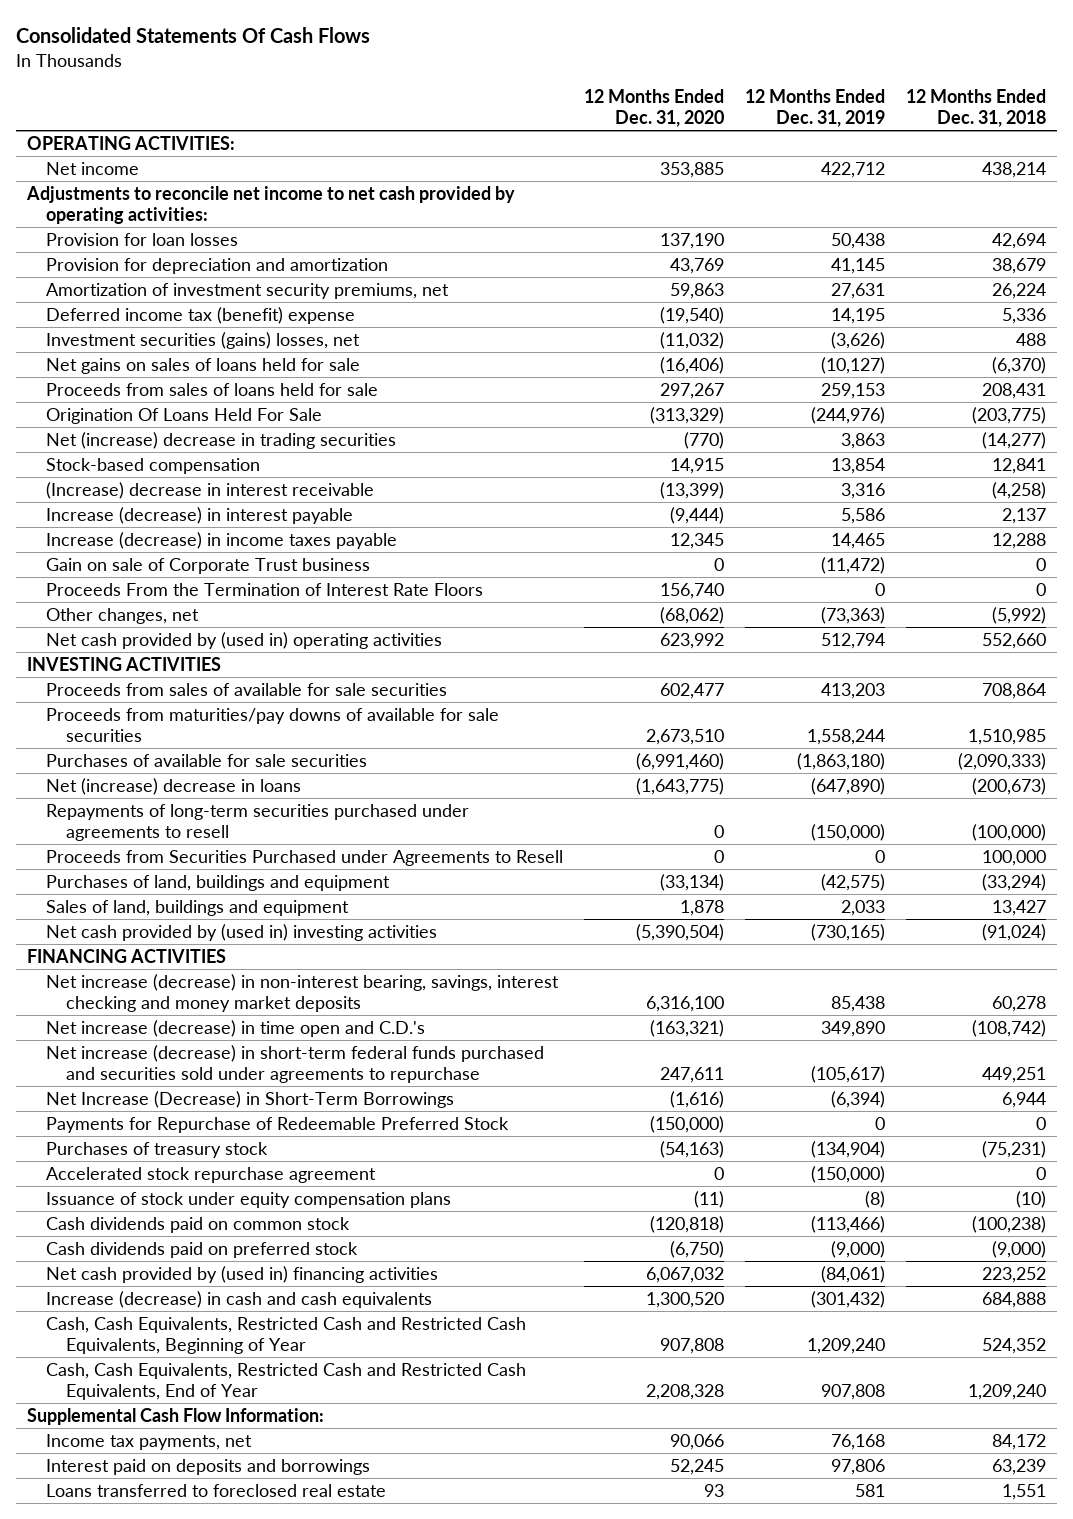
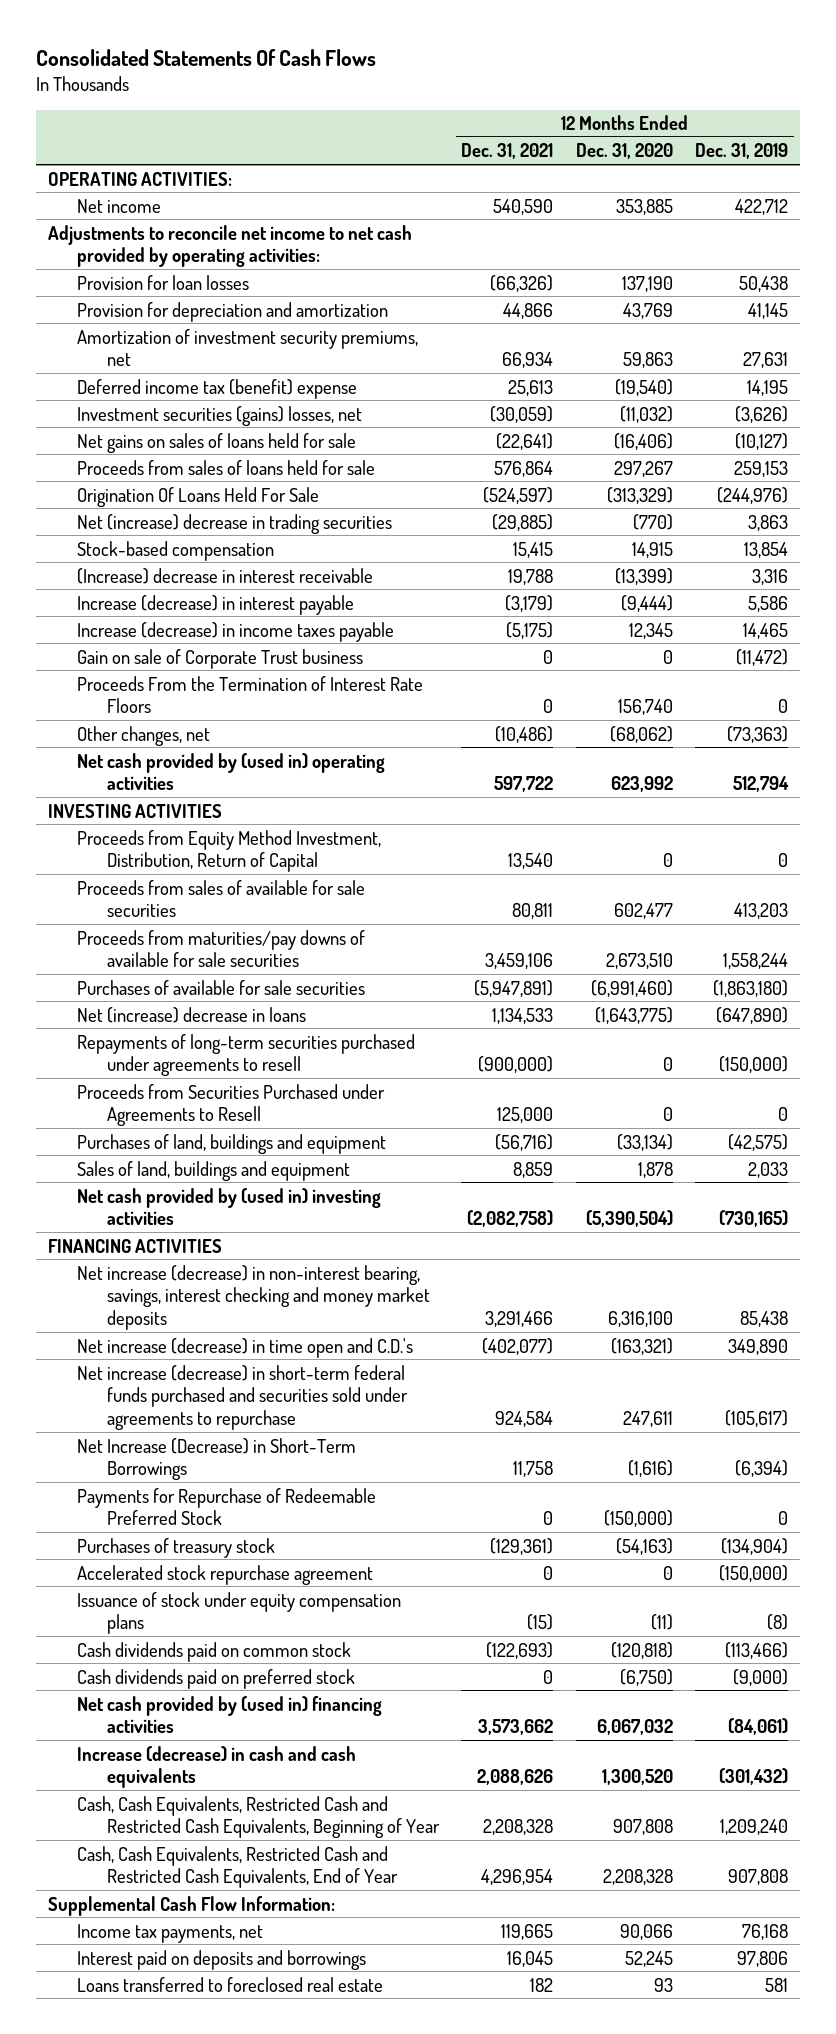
[906,89,1047,127] 12 Months Ended Dec. 31, 2018 -> none
none -> [461,143,554,160] Dec. 31, 2021
none -> [77,829,382,873] Proceeds from Equity Method Investment, Distribution, Return of Capital

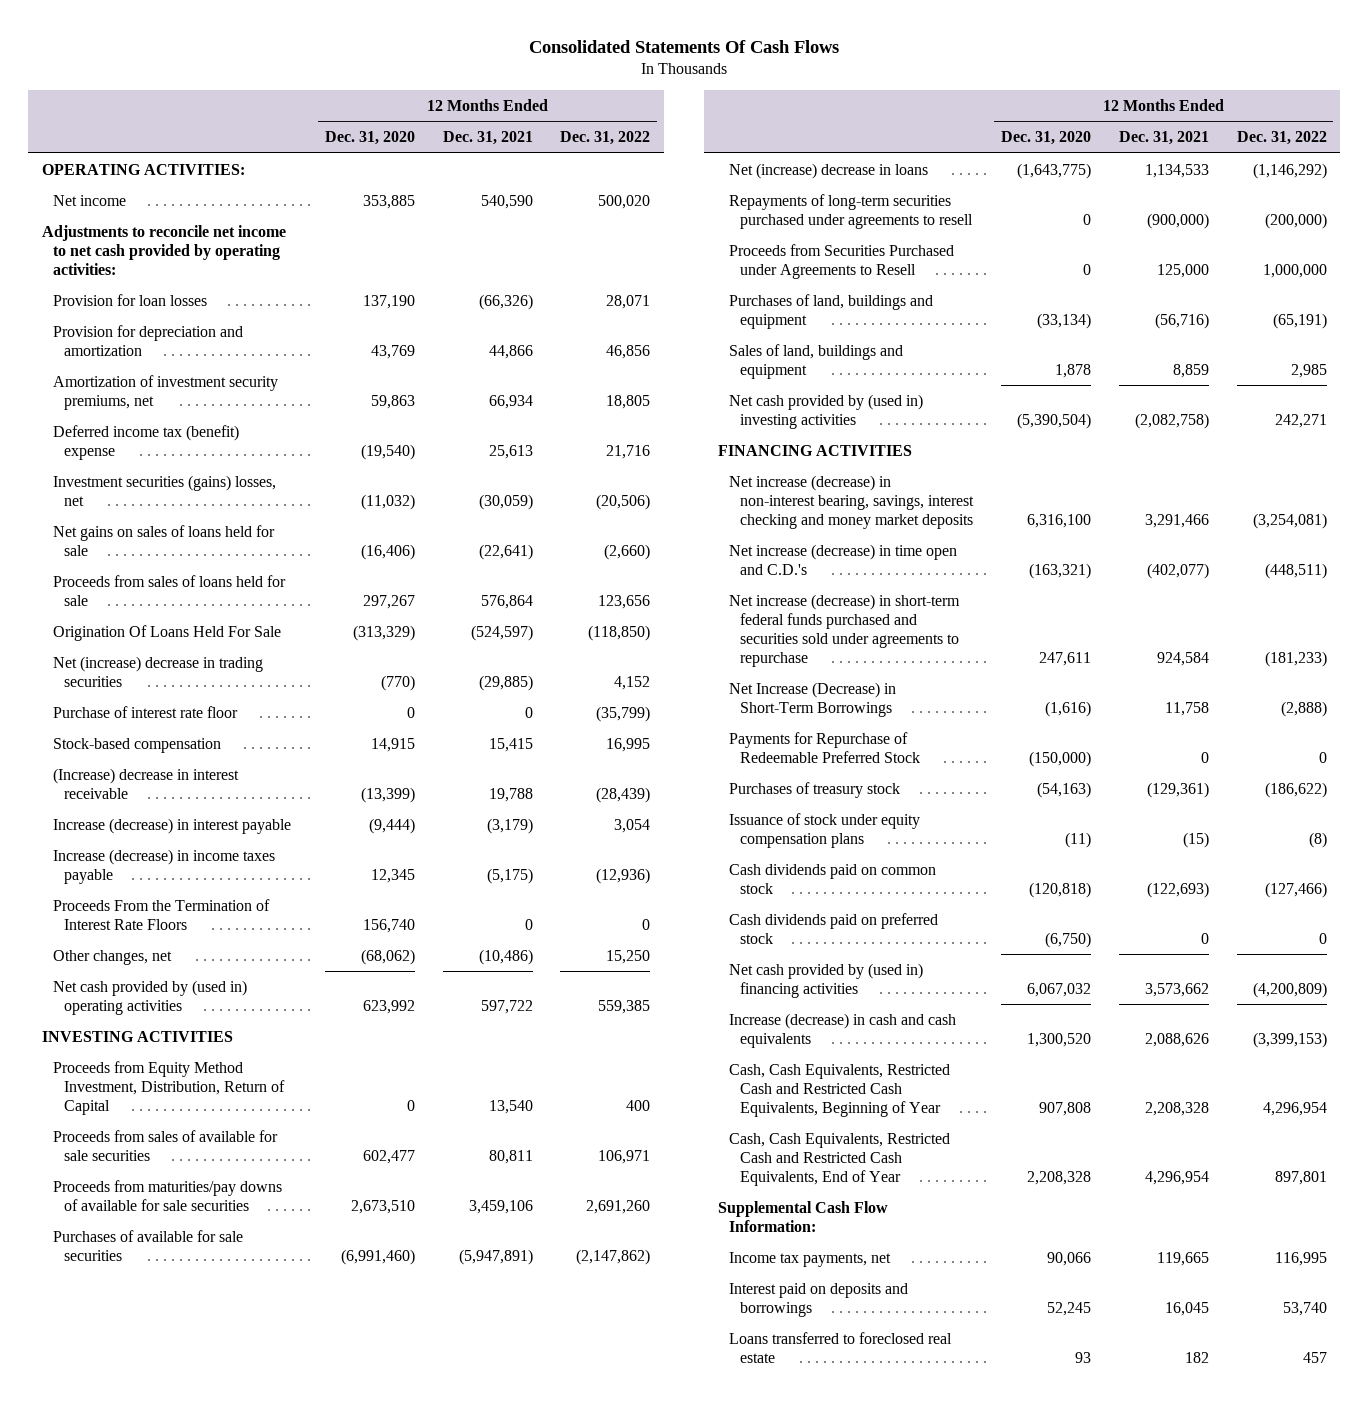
[695,143,789,160] Dec. 31, 2019 -> none
none -> [560,131,651,146] Dec. 31, 2022
none -> [53,705,239,718] Purchase of interest rate floor
[77,648,364,669] Gain on sale of Corporate Trust business -> none
[77,1564,374,1585] Accelerated stock repurchase agreement -> none

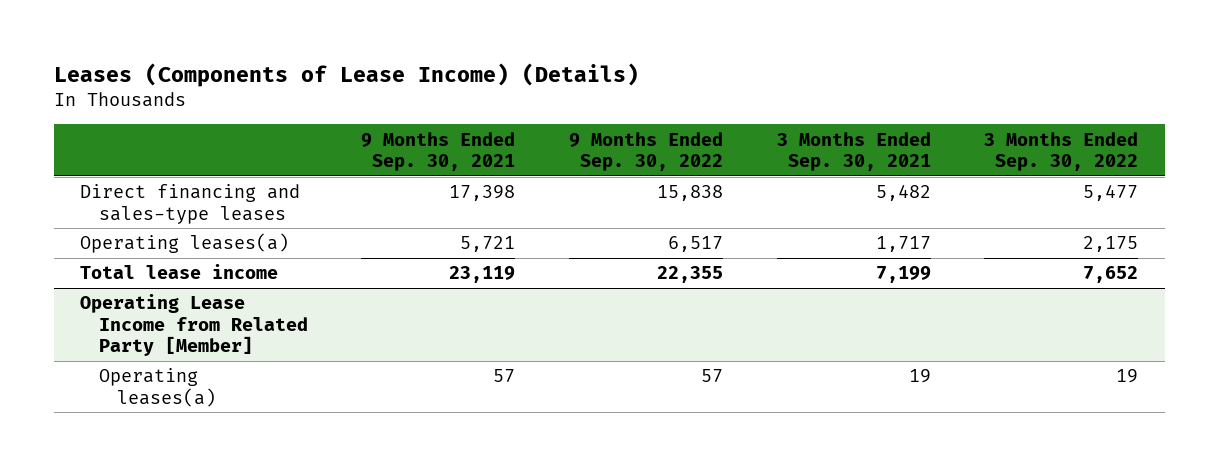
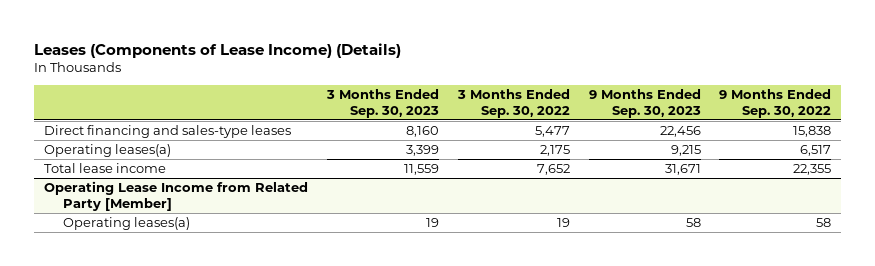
[361,131,516,172] 9 Months Ended Sep. 30, 2021 -> none
[776,131,931,172] 3 Months Ended Sep. 30, 2021 -> none
none -> [325,89,439,118] 3 Months Ended Sep. 30, 2023
none -> [588,89,701,118] 9 Months Ended Sep. 30, 2023
[700,369,723,383] 57 -> [816,218,832,228] 58

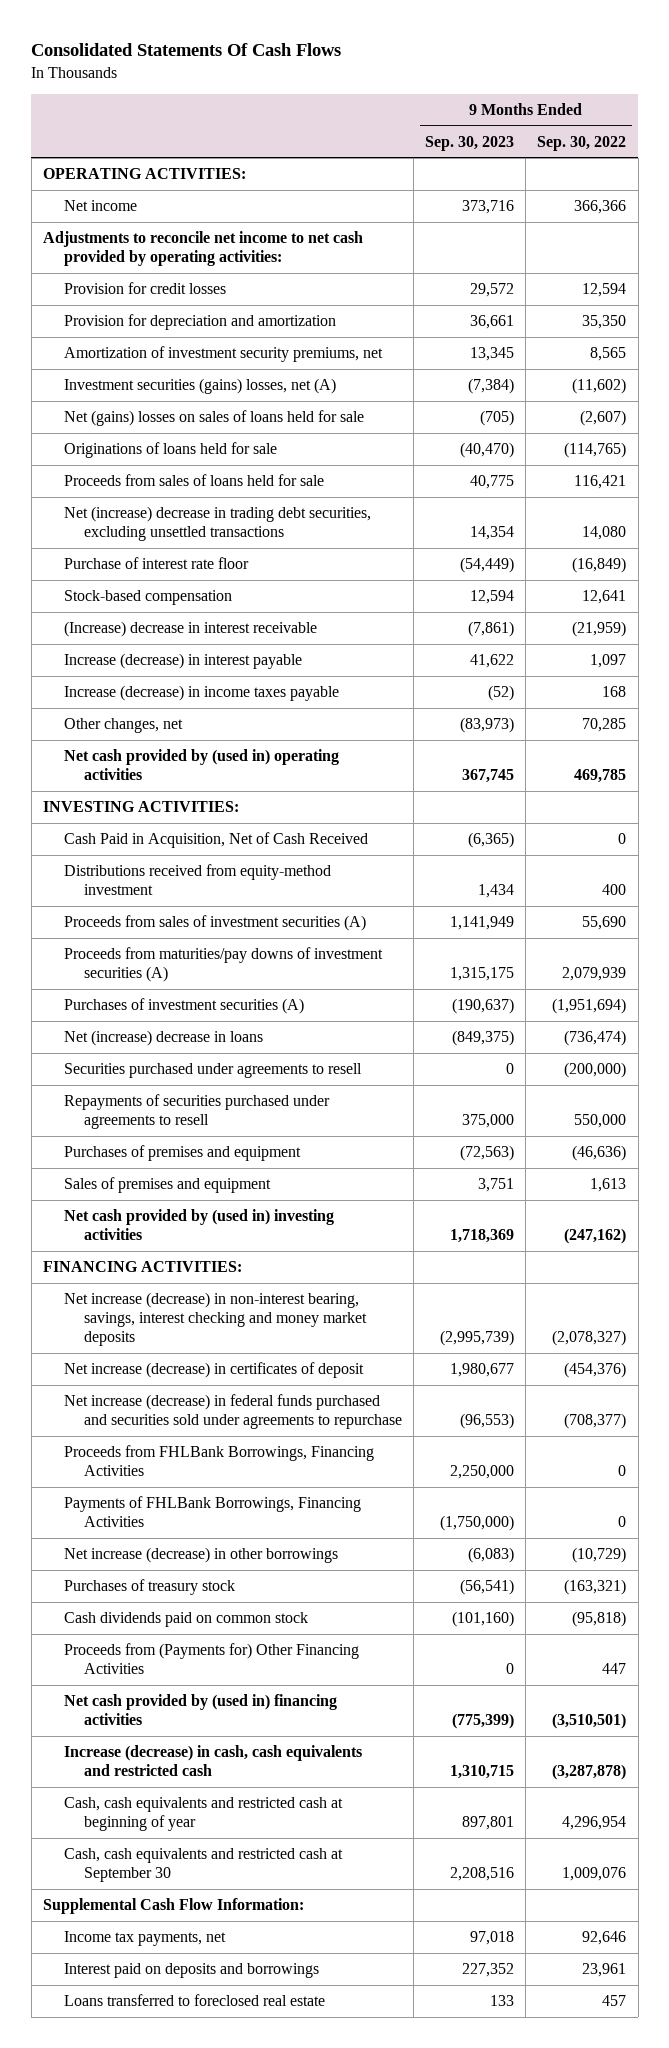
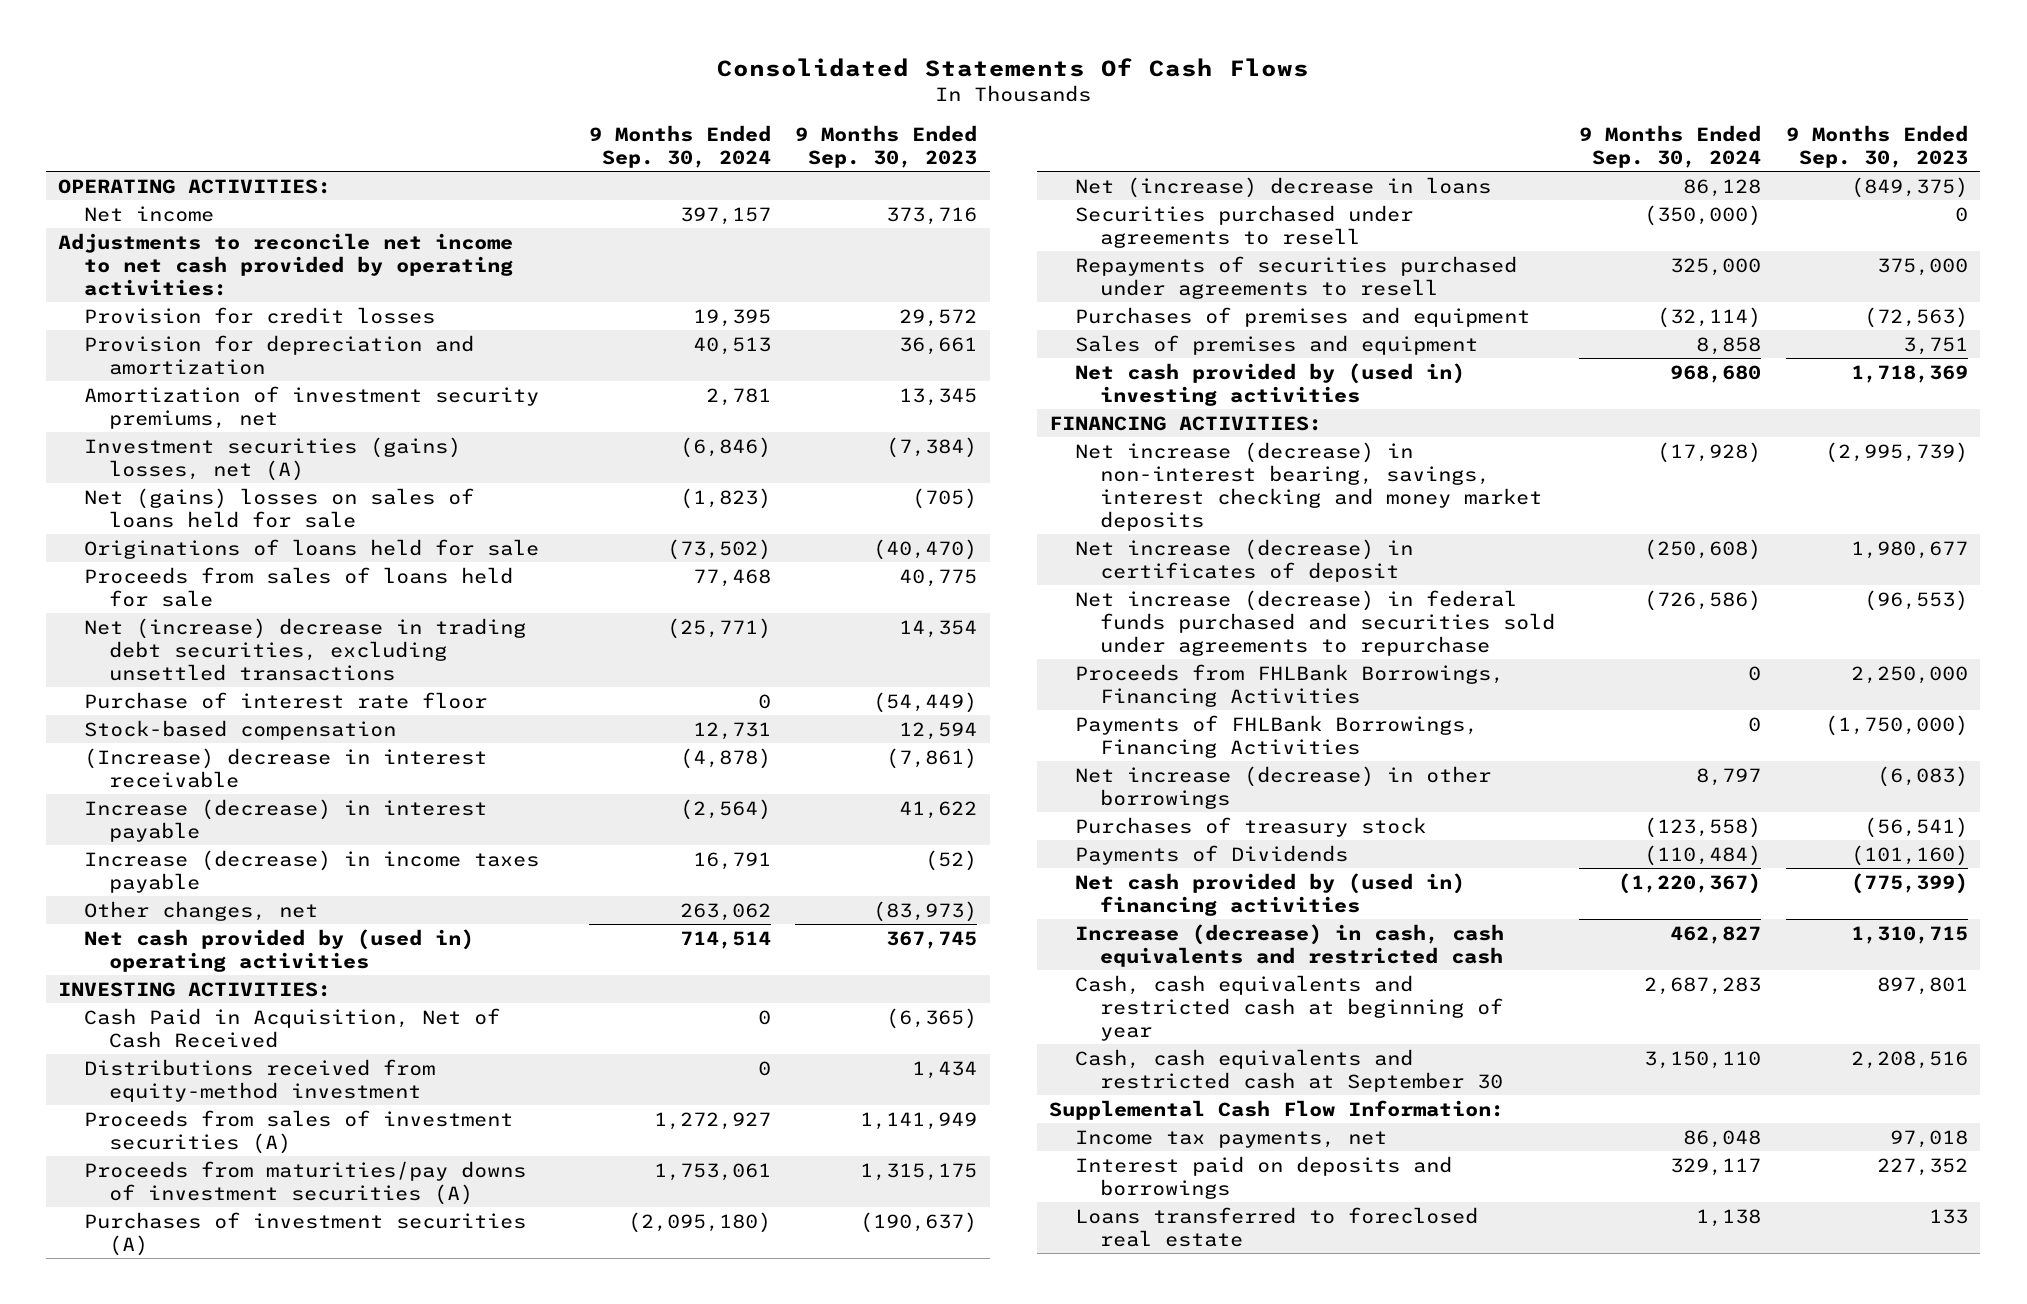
[537,135,627,151] Sep. 30, 2022 -> none
none -> [588,124,771,168] 9 Months Ended Sep. 30, 2024
[63,1643,359,1675] Proceeds from (Payments for) Other Financing Activities -> none
[63,1612,308,1628] Cash dividends paid on common stock -> [1074,844,1348,865] Payments of Dividends

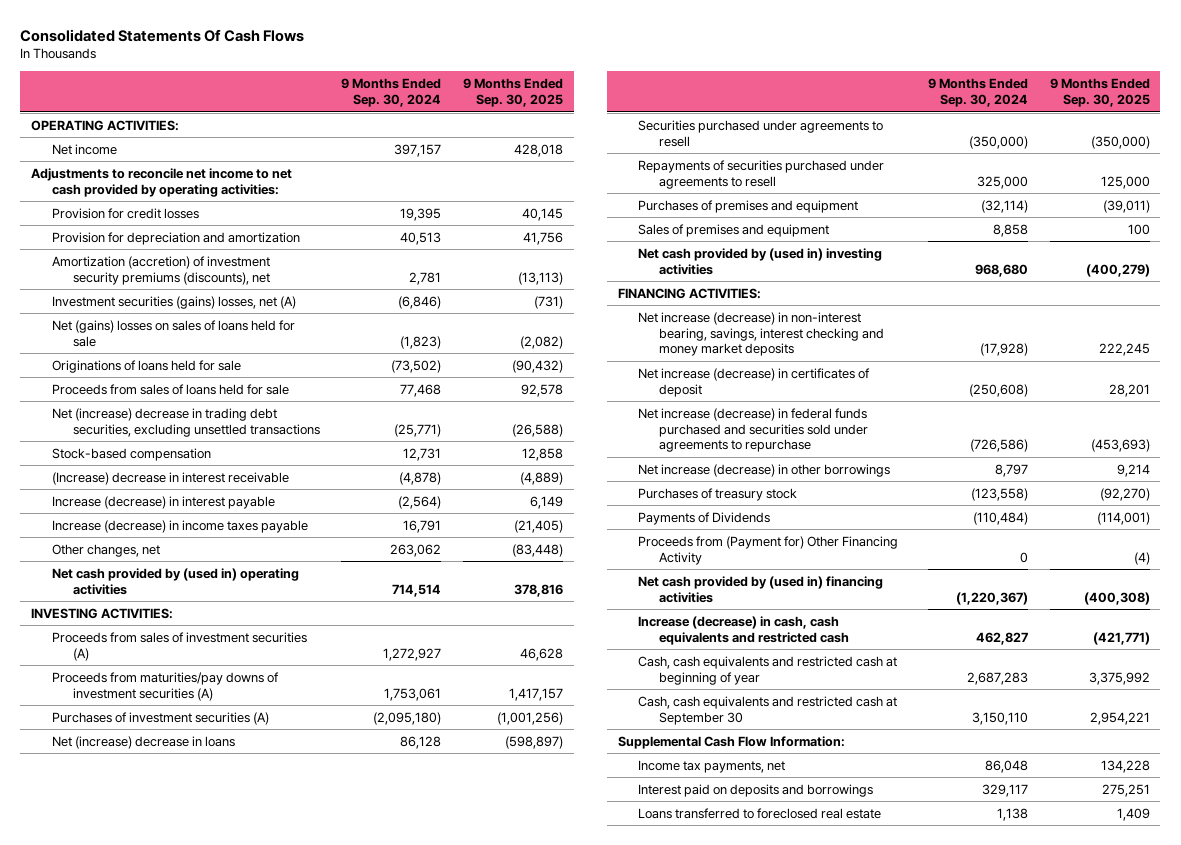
[795,124,978,168] 9 Months Ended Sep. 30, 2023 -> none
none -> [463,78,564,108] 9 Months Ended Sep. 30, 2025
[83,385,539,429] Amortization of investment security premiums, net -> [51,255,270,285] Amortization (accretion) of investment security premiums (discounts), net
[83,691,487,709] Purchase of interest rate floor -> none
[83,1007,500,1048] Cash Paid in Acquisition, Net of Cash Received -> none
[83,1058,435,1102] Distributions received from equity-method investment -> none
[1074,663,1504,707] Proceeds from FHLBank Borrowings, Financing Activities -> none
[1074,714,1478,758] Payments of FHLBank Borrowings, Financing Activities -> none
none -> [638,535,899,565] Proceeds from (Payment for) Other Financing Activity

